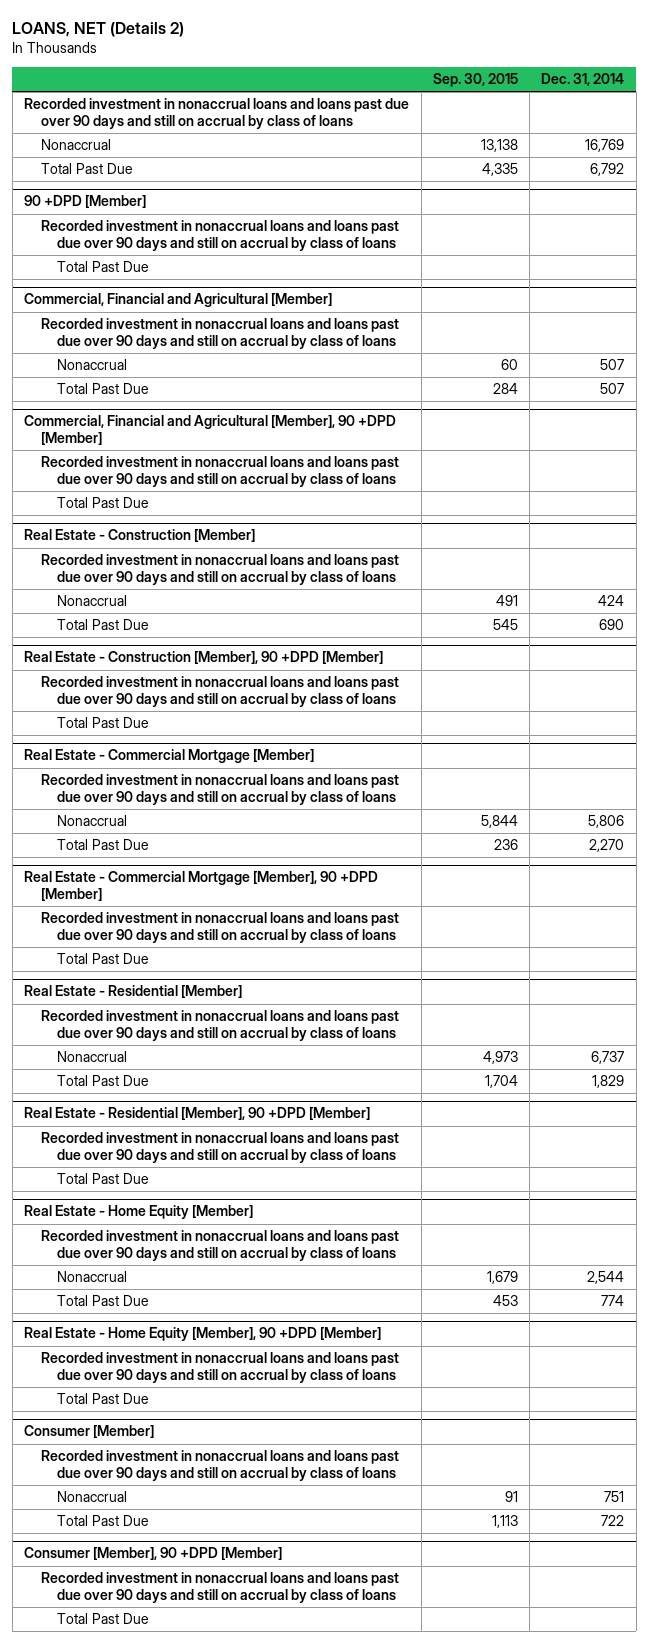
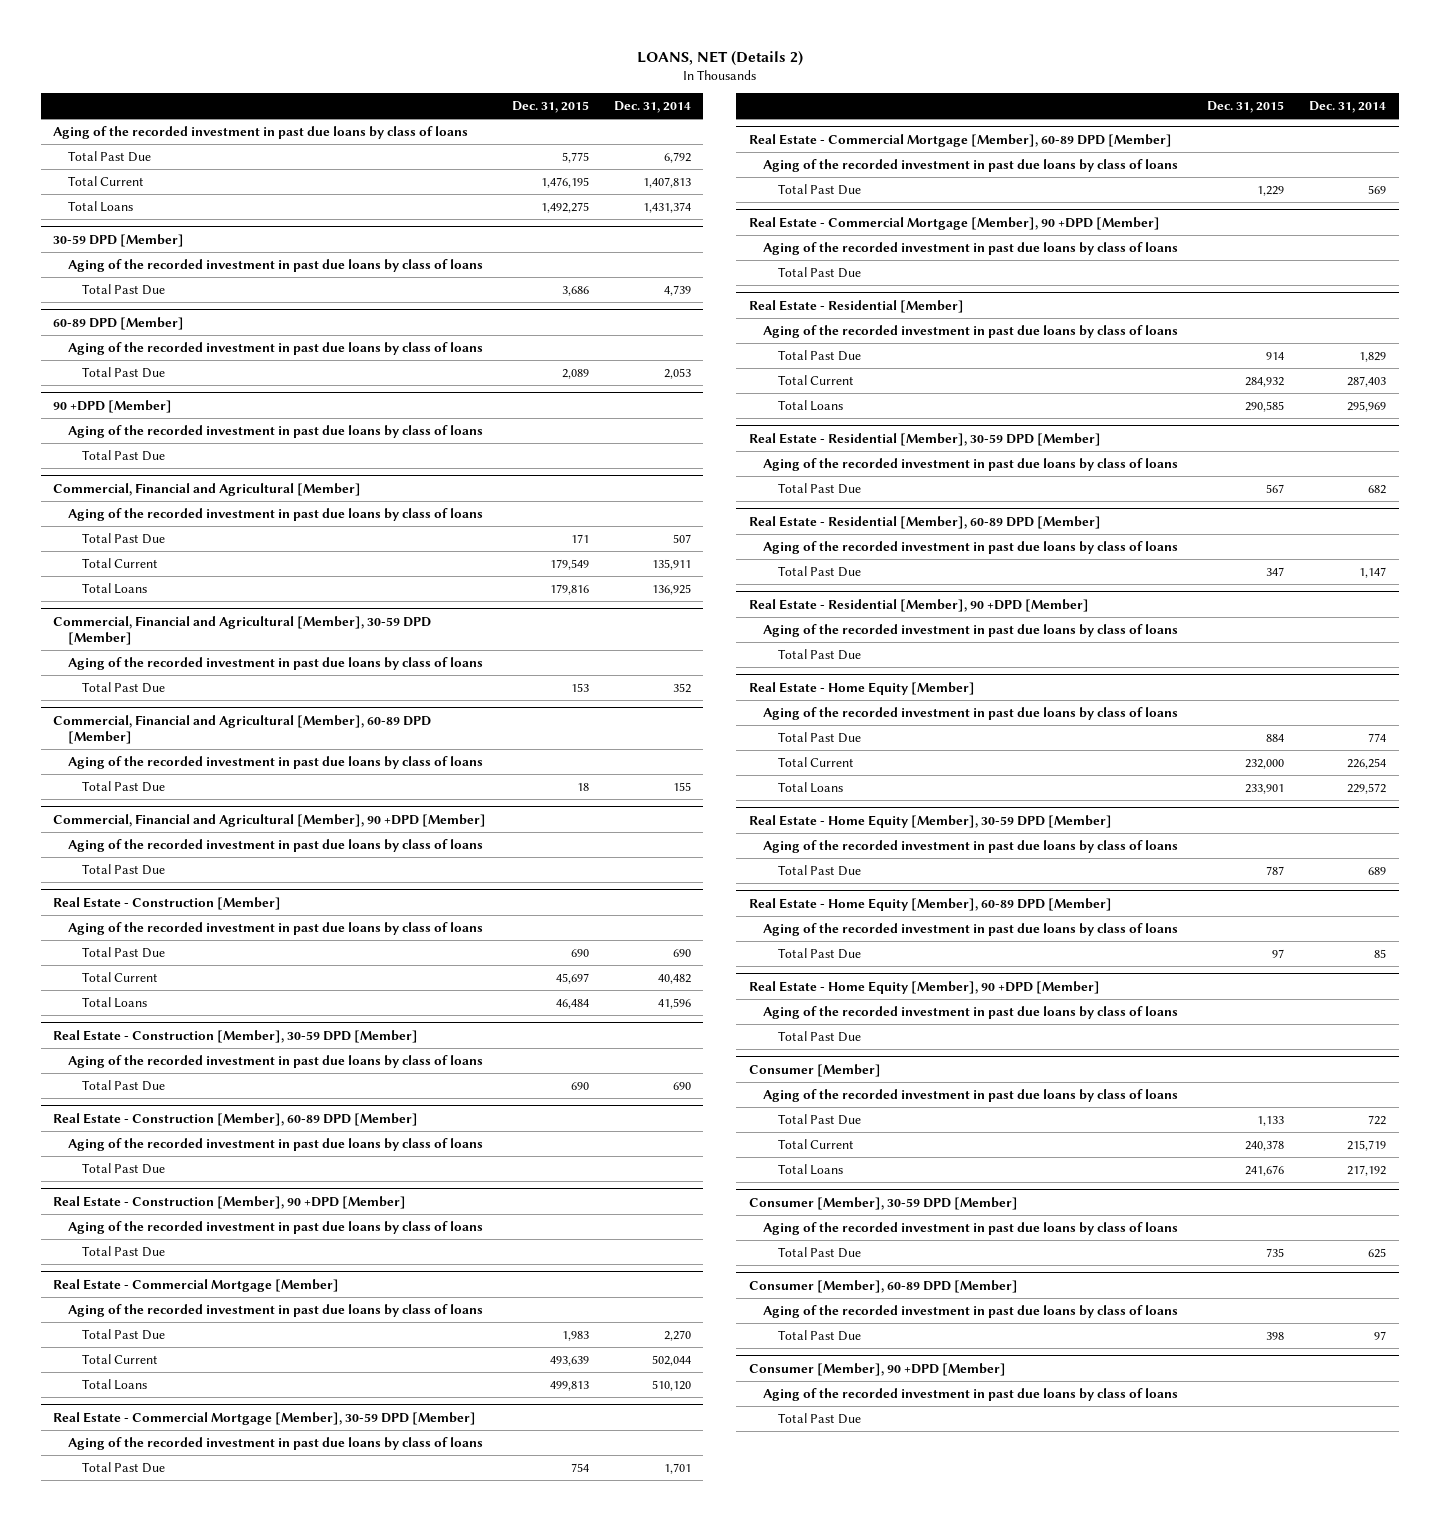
[432,72,518,87] Sep. 30, 2015 -> none
none -> [511,100,589,113] Dec. 31, 2015
[40,139,111,151] Nonaccrual -> none
[24,98,410,129] Recorded investment in nonaccrual loans and loans past due over 90 days and still on accrual by class of loans -> [53,125,469,139] Aging of the recorded investment in past due loans by class of loans
none -> [67,175,144,186] Total Current
none -> [67,200,133,212] Total Loans
none -> [53,233,185,247] 30-59 DPD [Member]
none -> [67,258,483,272] Aging of the recorded investment in past due loans by class of loans
none -> [82,283,166,295] Total Past Due
none -> [53,316,185,330] 60-89 DPD [Member]
none -> [67,341,483,355] Aging of the recorded investment in past due loans by class of loans
none -> [82,366,166,378] Total Past Due
[40,220,399,251] Recorded investment in nonaccrual loans and loans past due over 90 days and still on accrual by class of loans -> [67,424,483,438] Aging of the recorded investment in past due loans by class of loans
[57,359,128,371] Nonaccrual -> none
[40,318,399,349] Recorded investment in nonaccrual loans and loans past due over 90 days and still on accrual by class of loans -> [67,507,483,521] Aging of the recorded investment in past due loans by class of loans
none -> [82,557,159,568] Total Current
none -> [82,582,148,594] Total Loans
none -> [53,615,432,645] Commercial, Financial and Agricultural [Member], 30-59 DPD [Member]
none -> [67,656,483,670] Aging of the recorded investment in past due loans by class of loans
none -> [82,681,166,693] Total Past Due
none -> [53,714,432,744] Commercial, Financial and Agricultural [Member], 60-89 DPD [Member]
none -> [67,755,483,769] Aging of the recorded investment in past due loans by class of loans
none -> [82,780,166,792] Total Past Due
[40,456,399,487] Recorded investment in nonaccrual loans and loans past due over 90 days and still on accrual by class of loans -> [67,838,483,852] Aging of the recorded investment in past due loans by class of loans
[57,595,128,607] Nonaccrual -> none
[40,554,399,585] Recorded investment in nonaccrual loans and loans past due over 90 days and still on accrual by class of loans -> [67,921,483,935] Aging of the recorded investment in past due loans by class of loans
none -> [82,971,159,982] Total Current
none -> [82,996,148,1008] Total Loans
none -> [53,1029,419,1043] Real Estate - Construction [Member], 30-59 DPD [Member]
none -> [67,1054,483,1068] Aging of the recorded investment in past due loans by class of loans
none -> [82,1079,166,1091] Total Past Due
none -> [53,1112,419,1126] Real Estate - Construction [Member], 60-89 DPD [Member]
none -> [67,1137,483,1151] Aging of the recorded investment in past due loans by class of loans
none -> [82,1162,166,1174] Total Past Due
[40,676,399,707] Recorded investment in nonaccrual loans and loans past due over 90 days and still on accrual by class of loans -> [67,1220,483,1234] Aging of the recorded investment in past due loans by class of loans
[57,815,128,827] Nonaccrual -> none
[40,774,399,805] Recorded investment in nonaccrual loans and loans past due over 90 days and still on accrual by class of loans -> [67,1303,483,1317] Aging of the recorded investment in past due loans by class of loans
none -> [82,1353,159,1364] Total Current
none -> [82,1378,148,1390] Total Loans
none -> [53,1411,477,1425] Real Estate - Commercial Mortgage [Member], 30-59 DPD [Member]
none -> [67,1436,483,1450] Aging of the recorded investment in past due loans by class of loans
none -> [82,1461,166,1473] Total Past Due
none -> [748,133,1172,147] Real Estate - Commercial Mortgage [Member], 60-89 DPD [Member]
none -> [763,158,1179,172] Aging of the recorded investment in past due loans by class of loans
none -> [777,183,861,195] Total Past Due
[40,912,399,943] Recorded investment in nonaccrual loans and loans past due over 90 days and still on accrual by class of loans -> [763,241,1179,255] Aging of the recorded investment in past due loans by class of loans
[57,1051,128,1063] Nonaccrual -> none
[40,1010,399,1041] Recorded investment in nonaccrual loans and loans past due over 90 days and still on accrual by class of loans -> [763,324,1179,338] Aging of the recorded investment in past due loans by class of loans
none -> [777,374,854,385] Total Current
none -> [777,399,843,411] Total Loans
none -> [748,432,1101,446] Real Estate - Residential [Member], 30-59 DPD [Member]
none -> [763,457,1179,471] Aging of the recorded investment in past due loans by class of loans
none -> [777,482,861,494] Total Past Due
none -> [748,515,1101,529] Real Estate - Residential [Member], 60-89 DPD [Member]
none -> [763,540,1179,554] Aging of the recorded investment in past due loans by class of loans
none -> [777,565,861,577] Total Past Due
[40,1132,399,1163] Recorded investment in nonaccrual loans and loans past due over 90 days and still on accrual by class of loans -> [763,623,1179,637] Aging of the recorded investment in past due loans by class of loans
[57,1271,128,1283] Nonaccrual -> none
[40,1230,399,1261] Recorded investment in nonaccrual loans and loans past due over 90 days and still on accrual by class of loans -> [763,706,1179,720] Aging of the recorded investment in past due loans by class of loans
none -> [777,756,854,767] Total Current
none -> [777,781,843,793] Total Loans
none -> [748,814,1112,828] Real Estate - Home Equity [Member], 30-59 DPD [Member]
none -> [763,839,1179,853] Aging of the recorded investment in past due loans by class of loans
none -> [777,864,861,876] Total Past Due
none -> [748,897,1112,911] Real Estate - Home Equity [Member], 60-89 DPD [Member]
none -> [763,922,1179,936] Aging of the recorded investment in past due loans by class of loans
none -> [777,947,861,959] Total Past Due
[40,1352,399,1383] Recorded investment in nonaccrual loans and loans past due over 90 days and still on accrual by class of loans -> [763,1005,1179,1019] Aging of the recorded investment in past due loans by class of loans
[57,1491,128,1503] Nonaccrual -> none
[40,1450,399,1481] Recorded investment in nonaccrual loans and loans past due over 90 days and still on accrual by class of loans -> [763,1088,1179,1102] Aging of the recorded investment in past due loans by class of loans
none -> [777,1138,854,1149] Total Current
none -> [777,1163,843,1175] Total Loans
none -> [748,1196,1018,1210] Consumer [Member], 30-59 DPD [Member]
none -> [763,1221,1179,1235] Aging of the recorded investment in past due loans by class of loans
none -> [777,1246,861,1258] Total Past Due
none -> [748,1279,1018,1293] Consumer [Member], 60-89 DPD [Member]
none -> [763,1304,1179,1318] Aging of the recorded investment in past due loans by class of loans
none -> [777,1329,861,1341] Total Past Due
[40,1572,399,1603] Recorded investment in nonaccrual loans and loans past due over 90 days and still on accrual by class of loans -> [763,1387,1179,1401] Aging of the recorded investment in past due loans by class of loans

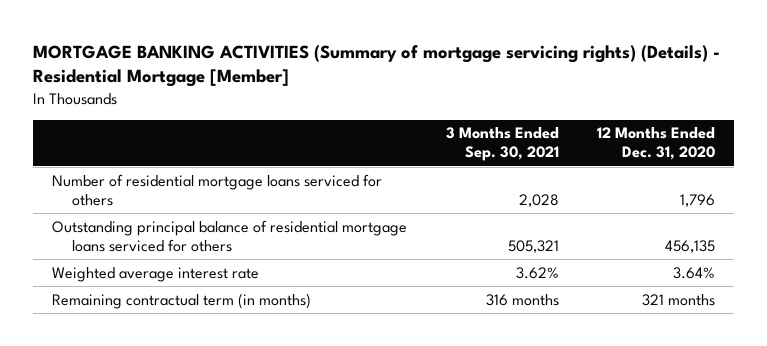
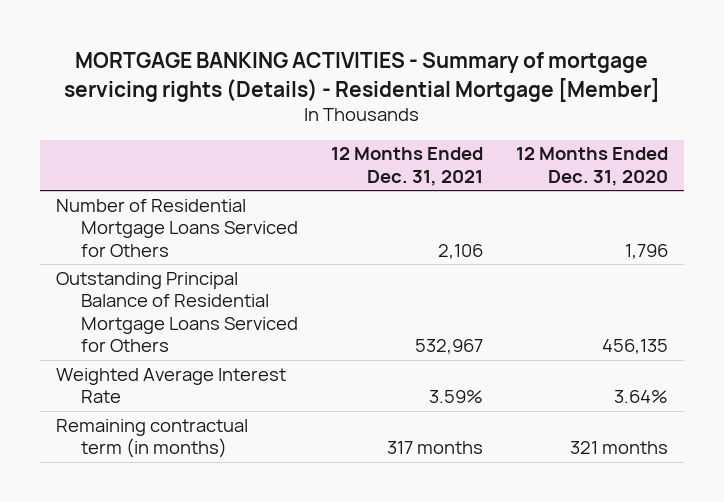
[33,44,721,88] MORTGAGE BANKING ACTIVITIES (Summary of mortgage servicing rights) (Details) - Residential Mortgage [Member] -> [63,52,660,102] MORTGAGE BANKING ACTIVITIES - Summary of mortgage servicing rights (Details) - Residential Mortgage [Member]
[445,127,559,162] 3 Months Ended Sep. 30, 2021 -> none
none -> [331,147,484,186] 12 Months Ended Dec. 31, 2021
[52,173,383,206] Number of residential mortgage loans serviced for others -> [56,198,299,257] Number of Residential Mortgage Loans Serviced for Others
[52,219,408,252] Outstanding principal balance of residential mortgage loans serviced for others -> [56,271,299,353] Outstanding Principal Balance of Residential Mortgage Loans Serviced for Others
[52,266,260,282] Weighted average interest rate -> [56,367,287,404] Weighted Average Interest Rate

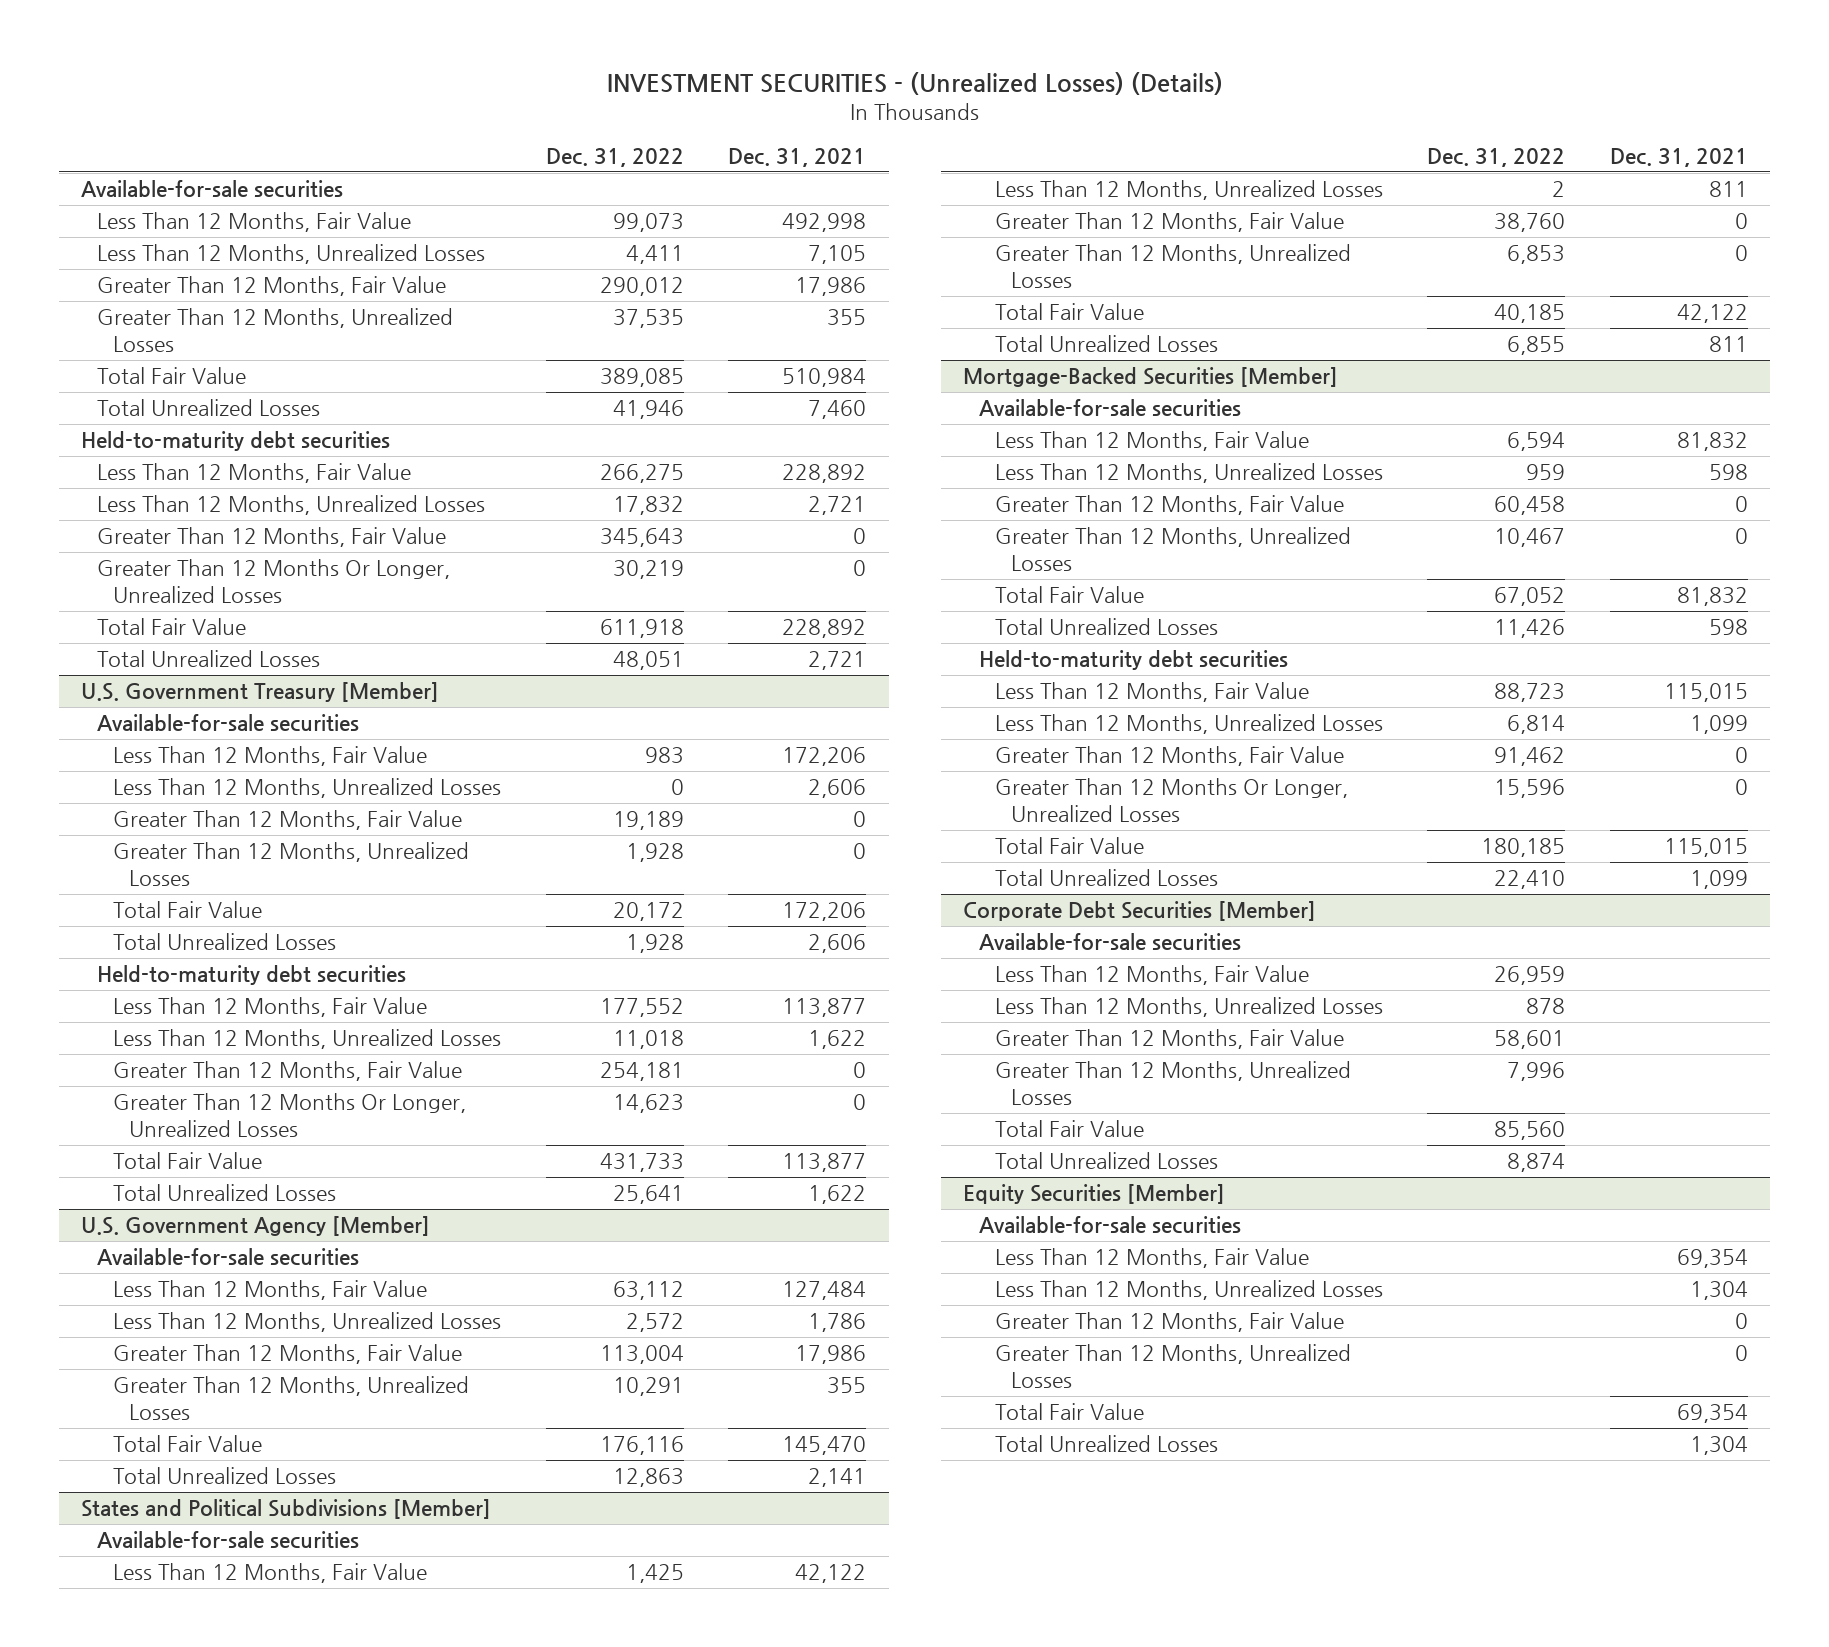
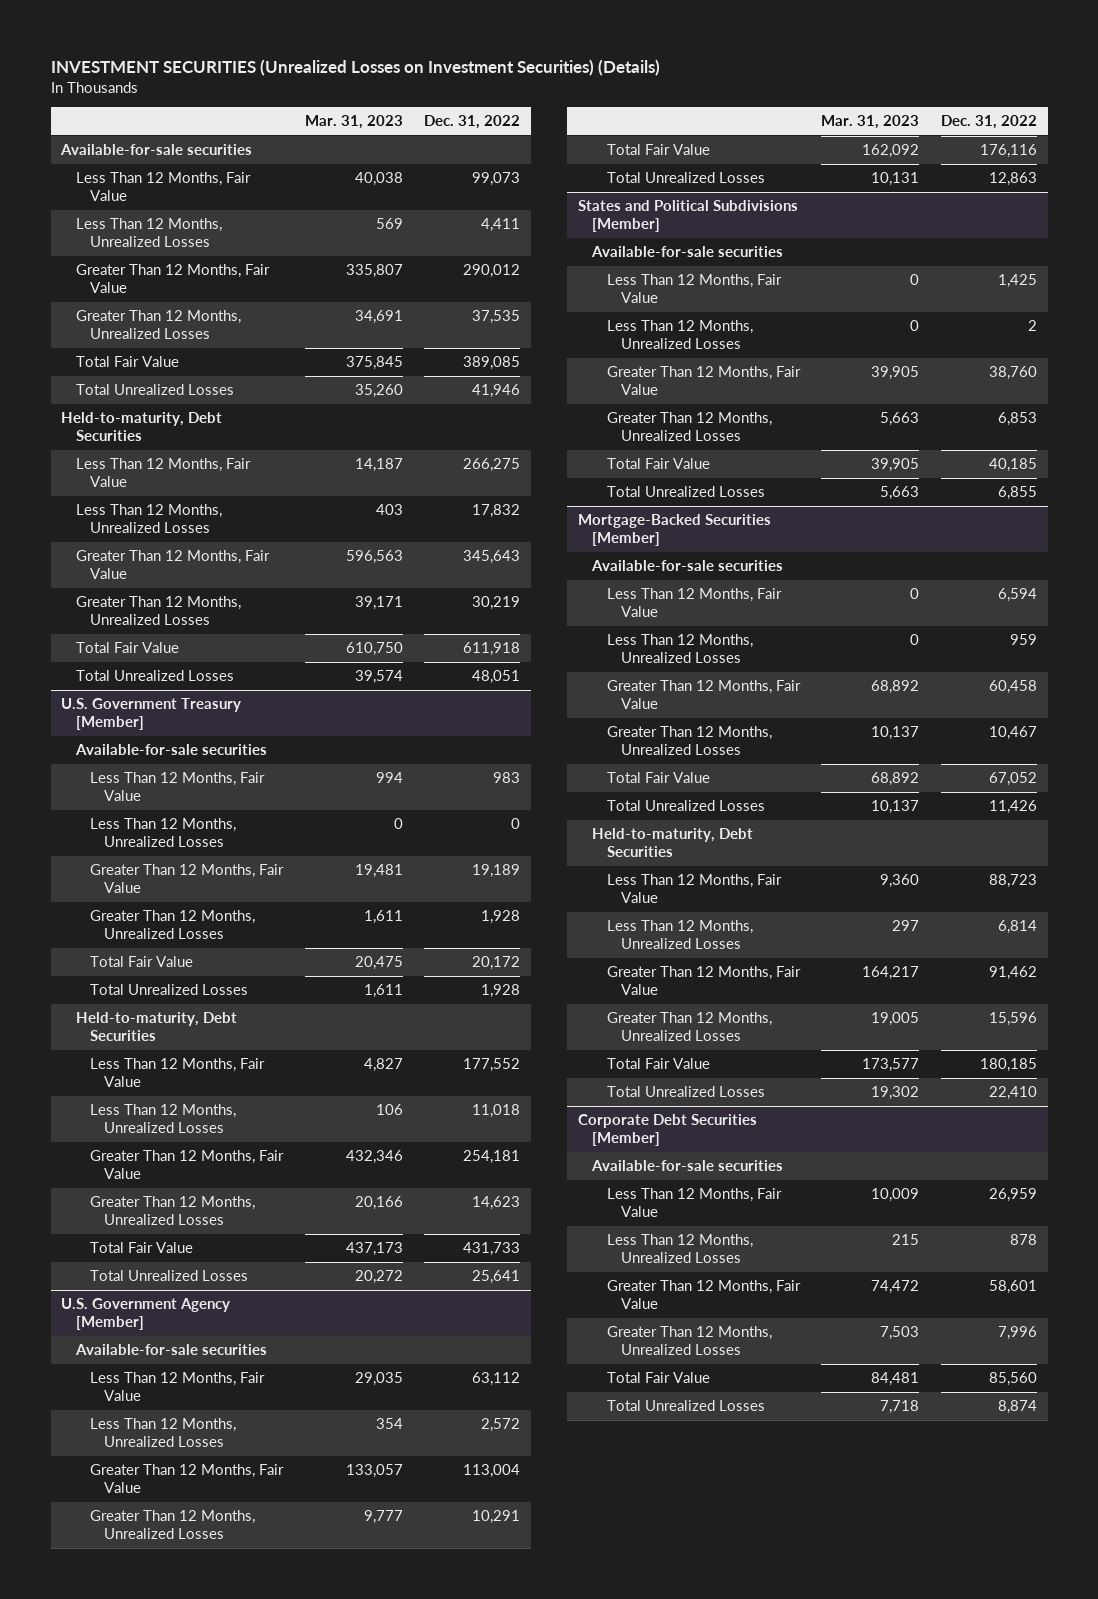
[606,72,1223,96] INVESTMENT SECURITIES - (Unrealized Losses) (Details) -> [50,59,660,77] INVESTMENT SECURITIES (Unrealized Losses on Investment Securities) (Details)
[728,148,867,168] Dec. 31, 2021 -> none
none -> [304,115,403,130] Mar. 31, 2023
[81,431,391,452] Held-to-maturity debt securities -> [61,411,223,442] Held-to-maturity, Debt Securities
[97,559,451,604] Greater Than 12 Months Or Longer, Unrealized Losses -> [75,595,241,626] Greater Than 12 Months, Unrealized Losses
[97,965,407,986] Held-to-maturity debt securities -> [75,1011,237,1042] Held-to-maturity, Debt Securities
[112,1093,466,1138] Greater Than 12 Months Or Longer, Unrealized Losses -> [89,1195,255,1226] Greater Than 12 Months, Unrealized Losses
[978,650,1288,671] Held-to-maturity debt securities -> [592,827,754,858] Held-to-maturity, Debt Securities
[994,778,1348,823] Greater Than 12 Months Or Longer, Unrealized Losses -> [606,1011,772,1042] Greater Than 12 Months, Unrealized Losses
[962,1184,1225,1205] Equity Securities [Member] -> none
[978,1216,1241,1235] Available-for-sale securities -> none
[994,1248,1309,1269] Less Than 12 Months, Fair Value -> none
[994,1280,1383,1301] Less Than 12 Months, Unrealized Losses -> none
[994,1312,1344,1333] Greater Than 12 Months, Fair Value -> none
[994,1344,1351,1389] Greater Than 12 Months, Unrealized Losses -> none
[994,1403,1144,1421] Total Fair Value -> none
[994,1435,1218,1453] Total Unrealized Losses -> none

